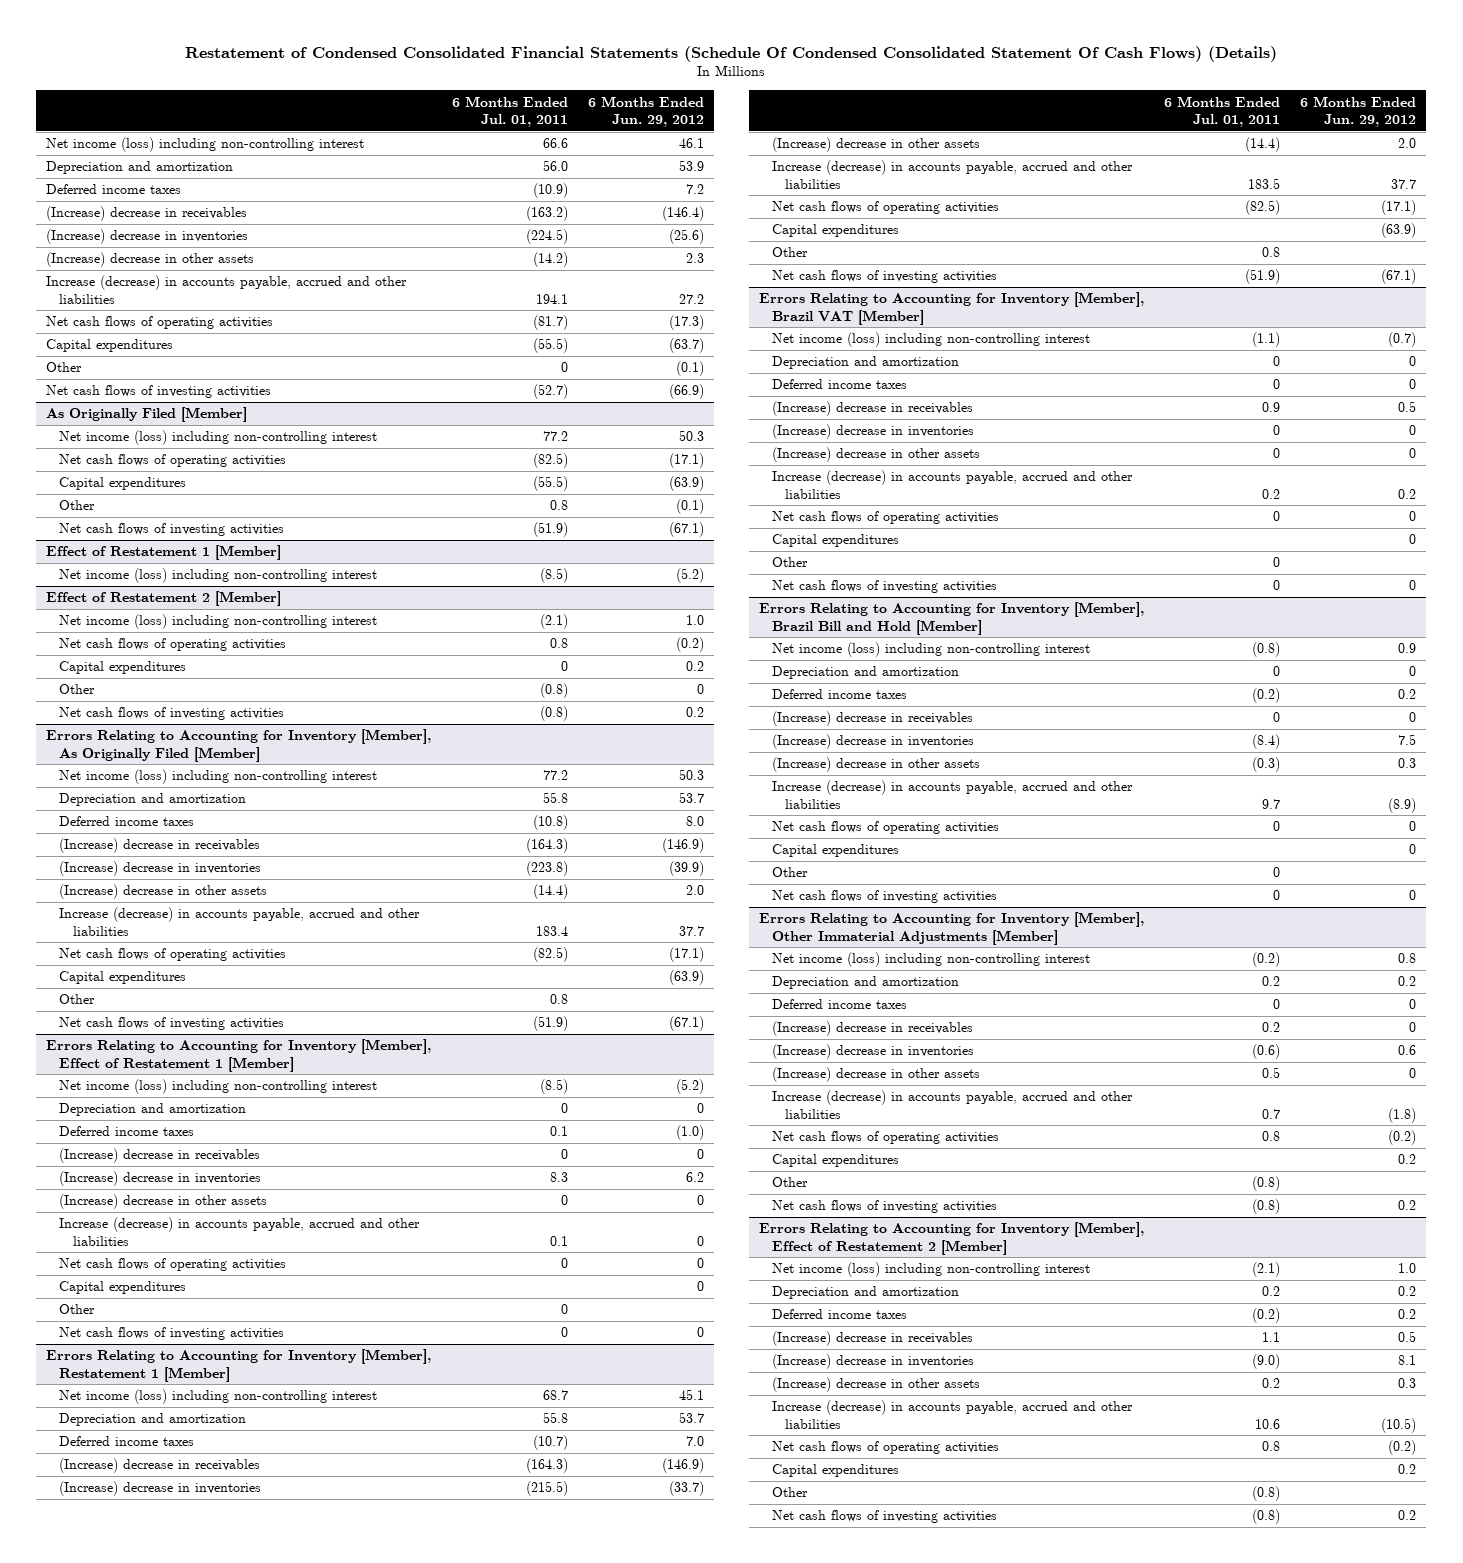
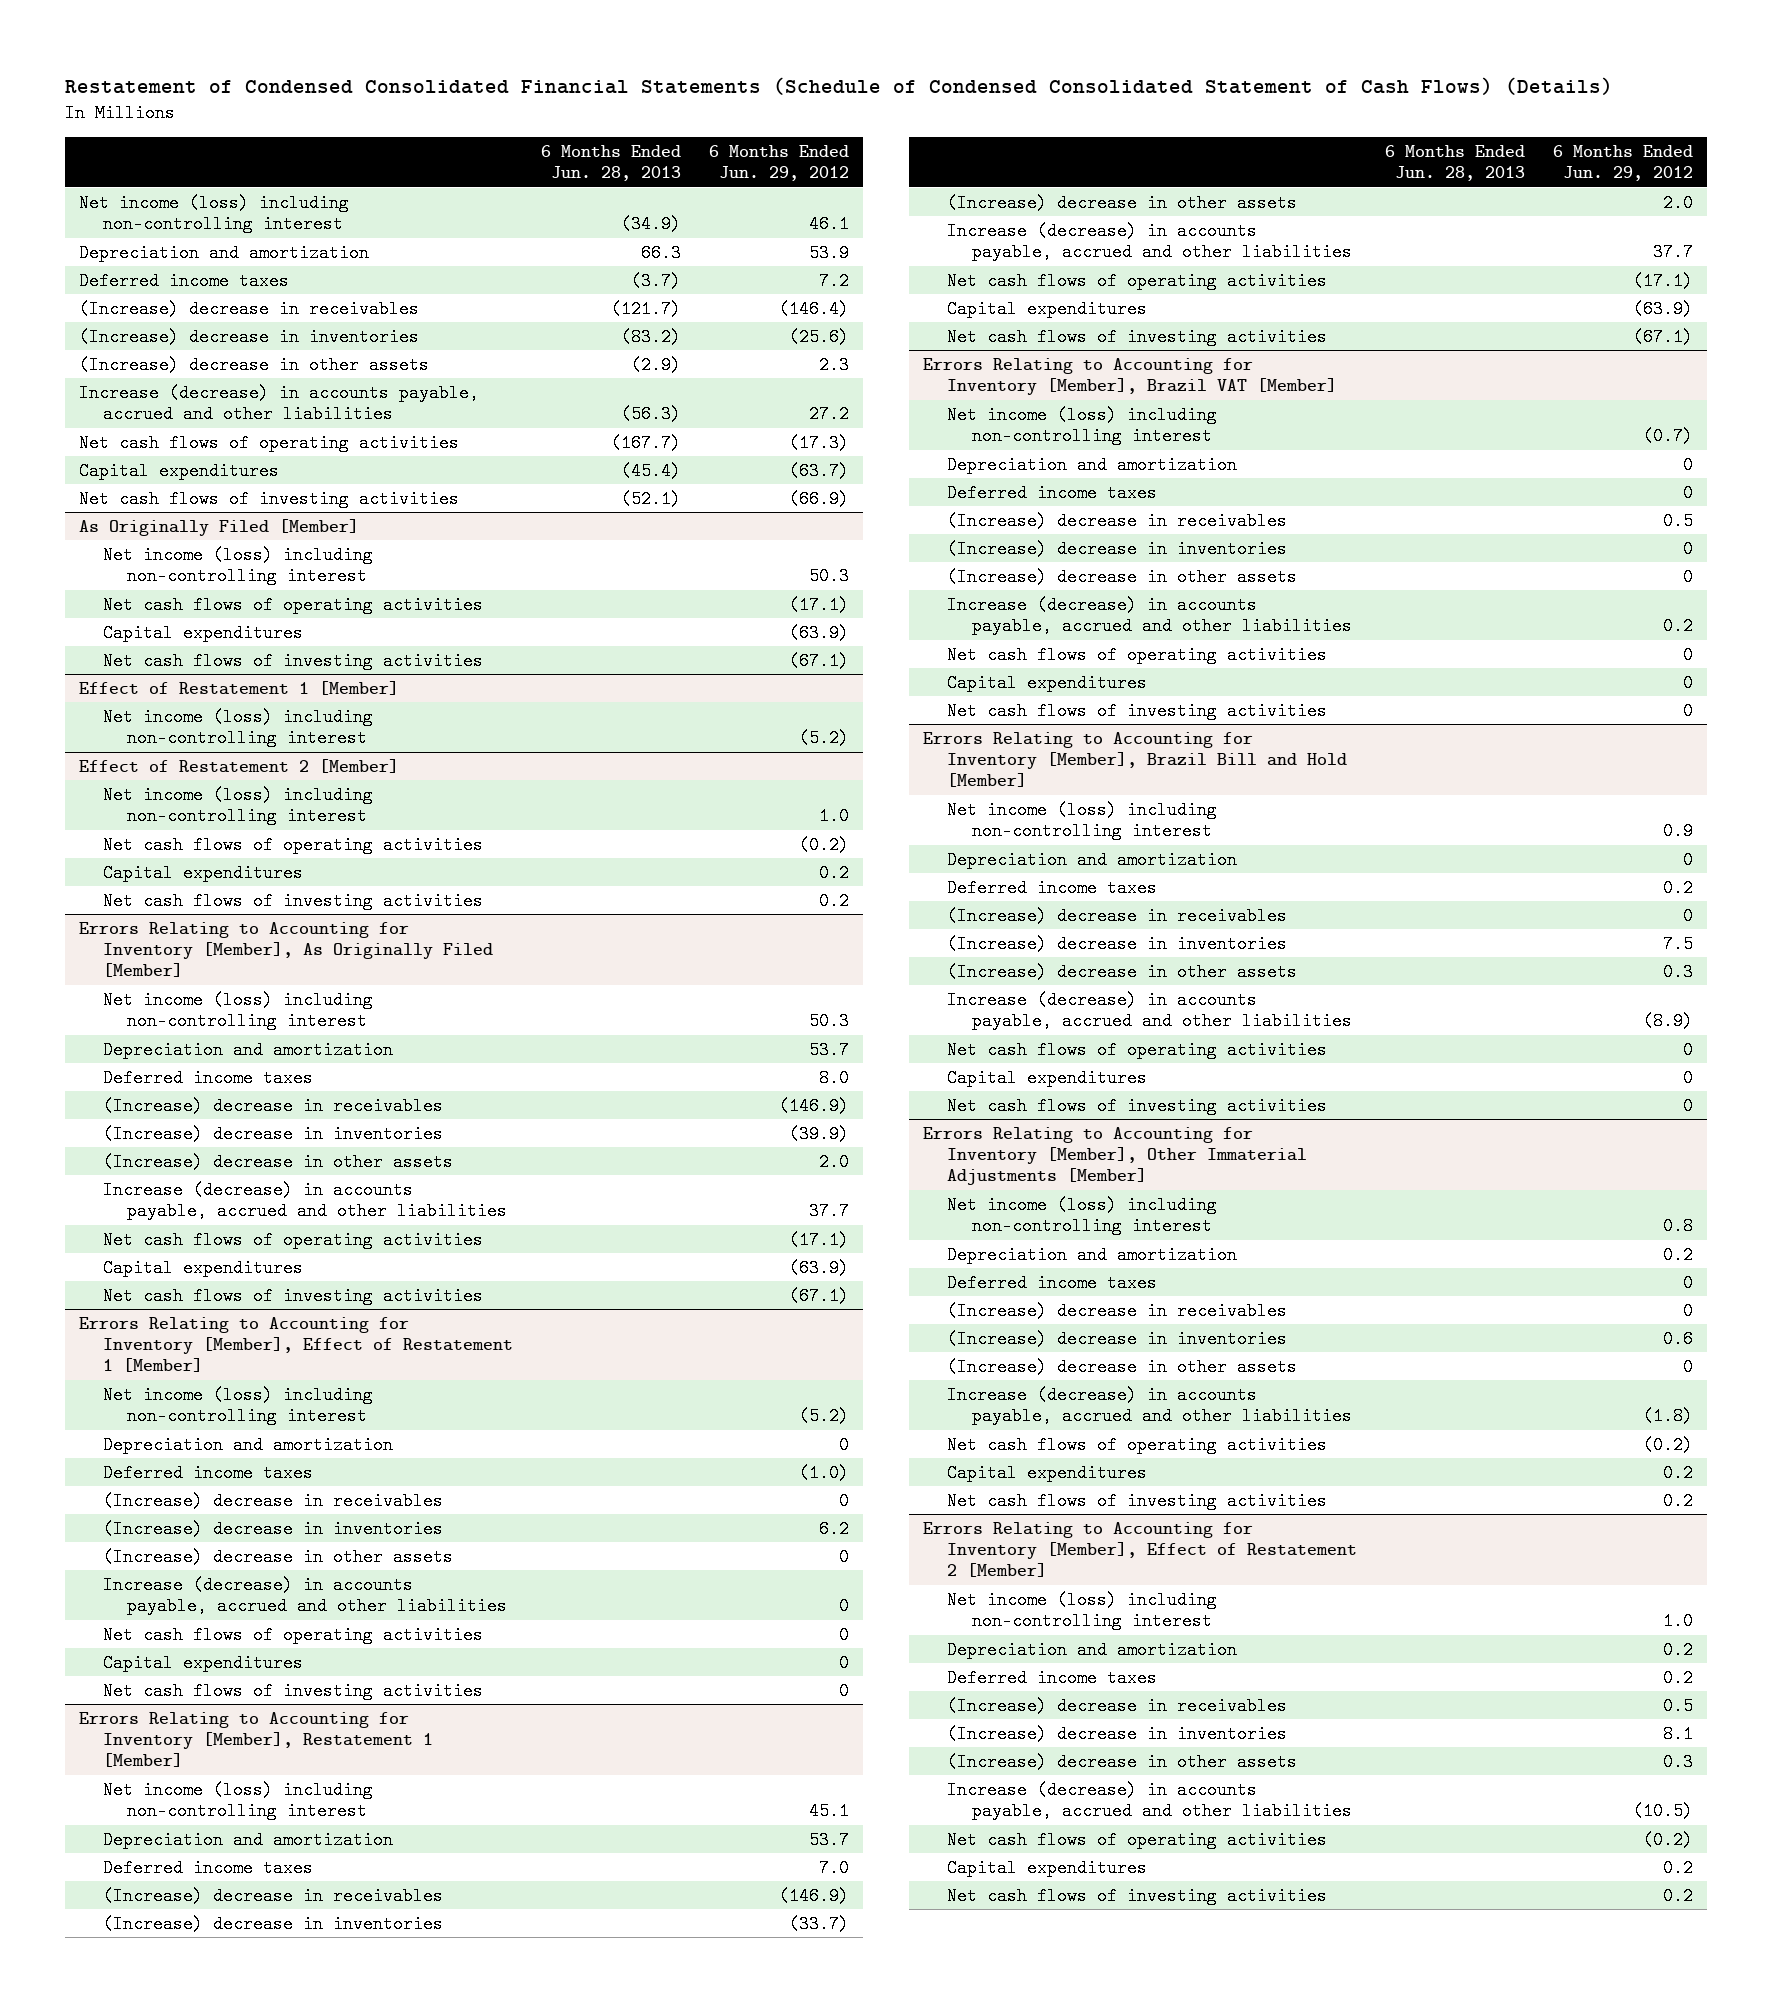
[185,45,1278,62] Restatement of Condensed Consolidated Financial Statements (Schedule Of Condensed Consolidated Statement Of Cash Flows) (Details) -> [64,77,1613,96] Restatement of Condensed Consolidated Financial Statements (Schedule of Condensed Consolidated Statement of Cash Flows) (Details)
[451,95,568,127] 6 Months Ended Jul. 01, 2011 -> none
none -> [540,144,681,182] 6 Months Ended Jun. 28, 2013
[46,362,83,373] Other -> none
[59,500,96,511] Other -> none
[59,684,96,695] Other -> none
[59,994,96,1005] Other -> none
[59,1304,96,1315] Other -> none
[771,247,808,258] Other -> none
[771,557,808,568] Other -> none
[771,867,808,878] Other -> none
[771,1177,808,1188] Other -> none
[771,1487,808,1498] Other -> none

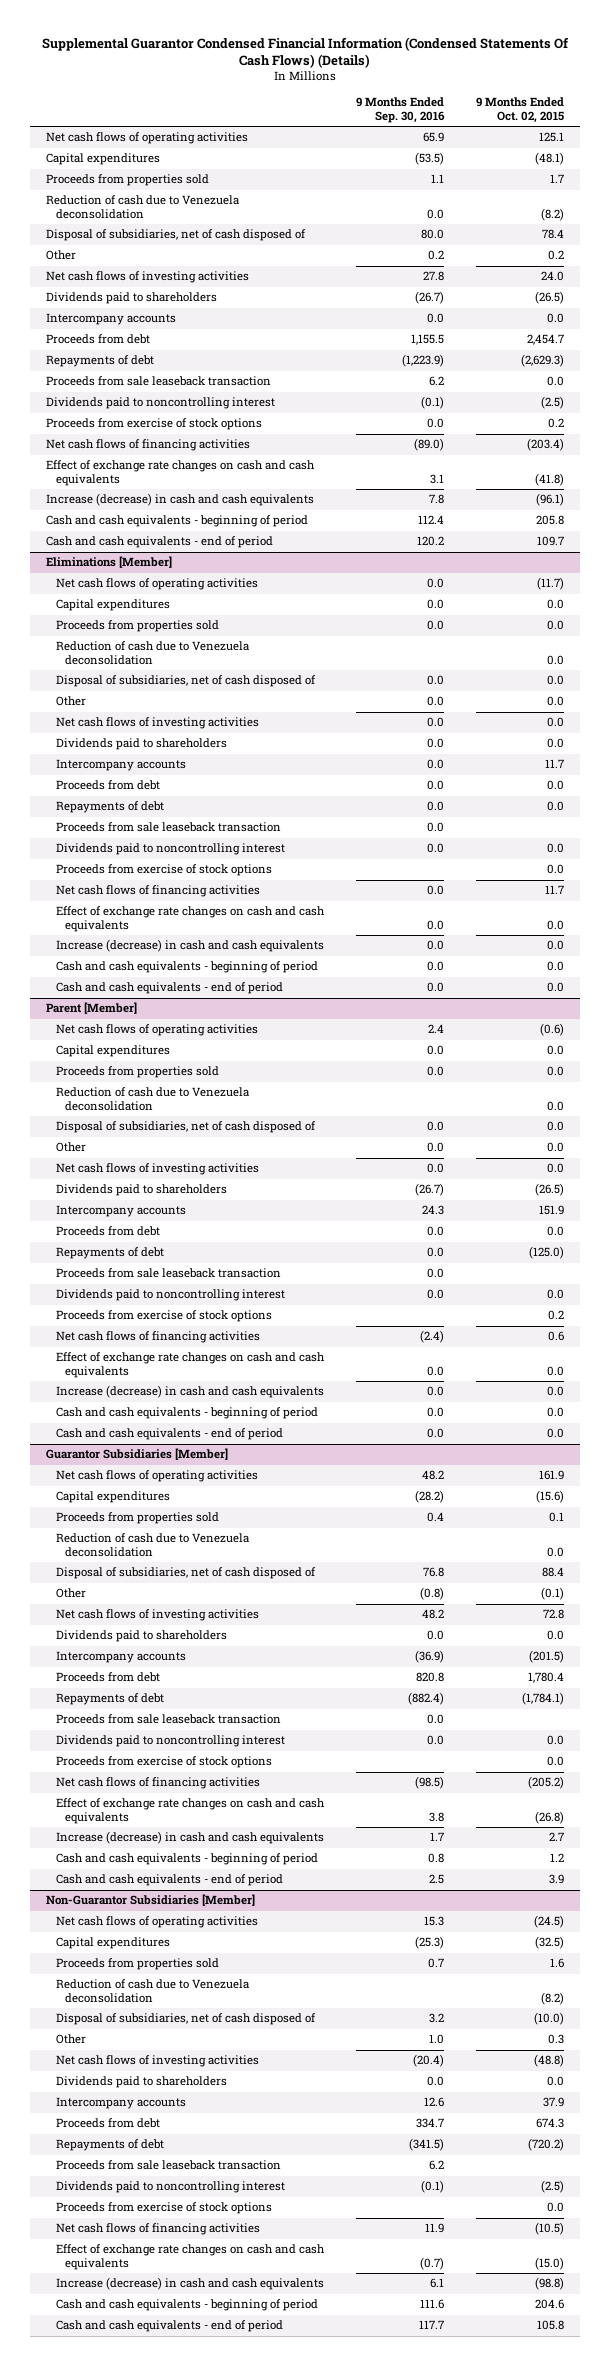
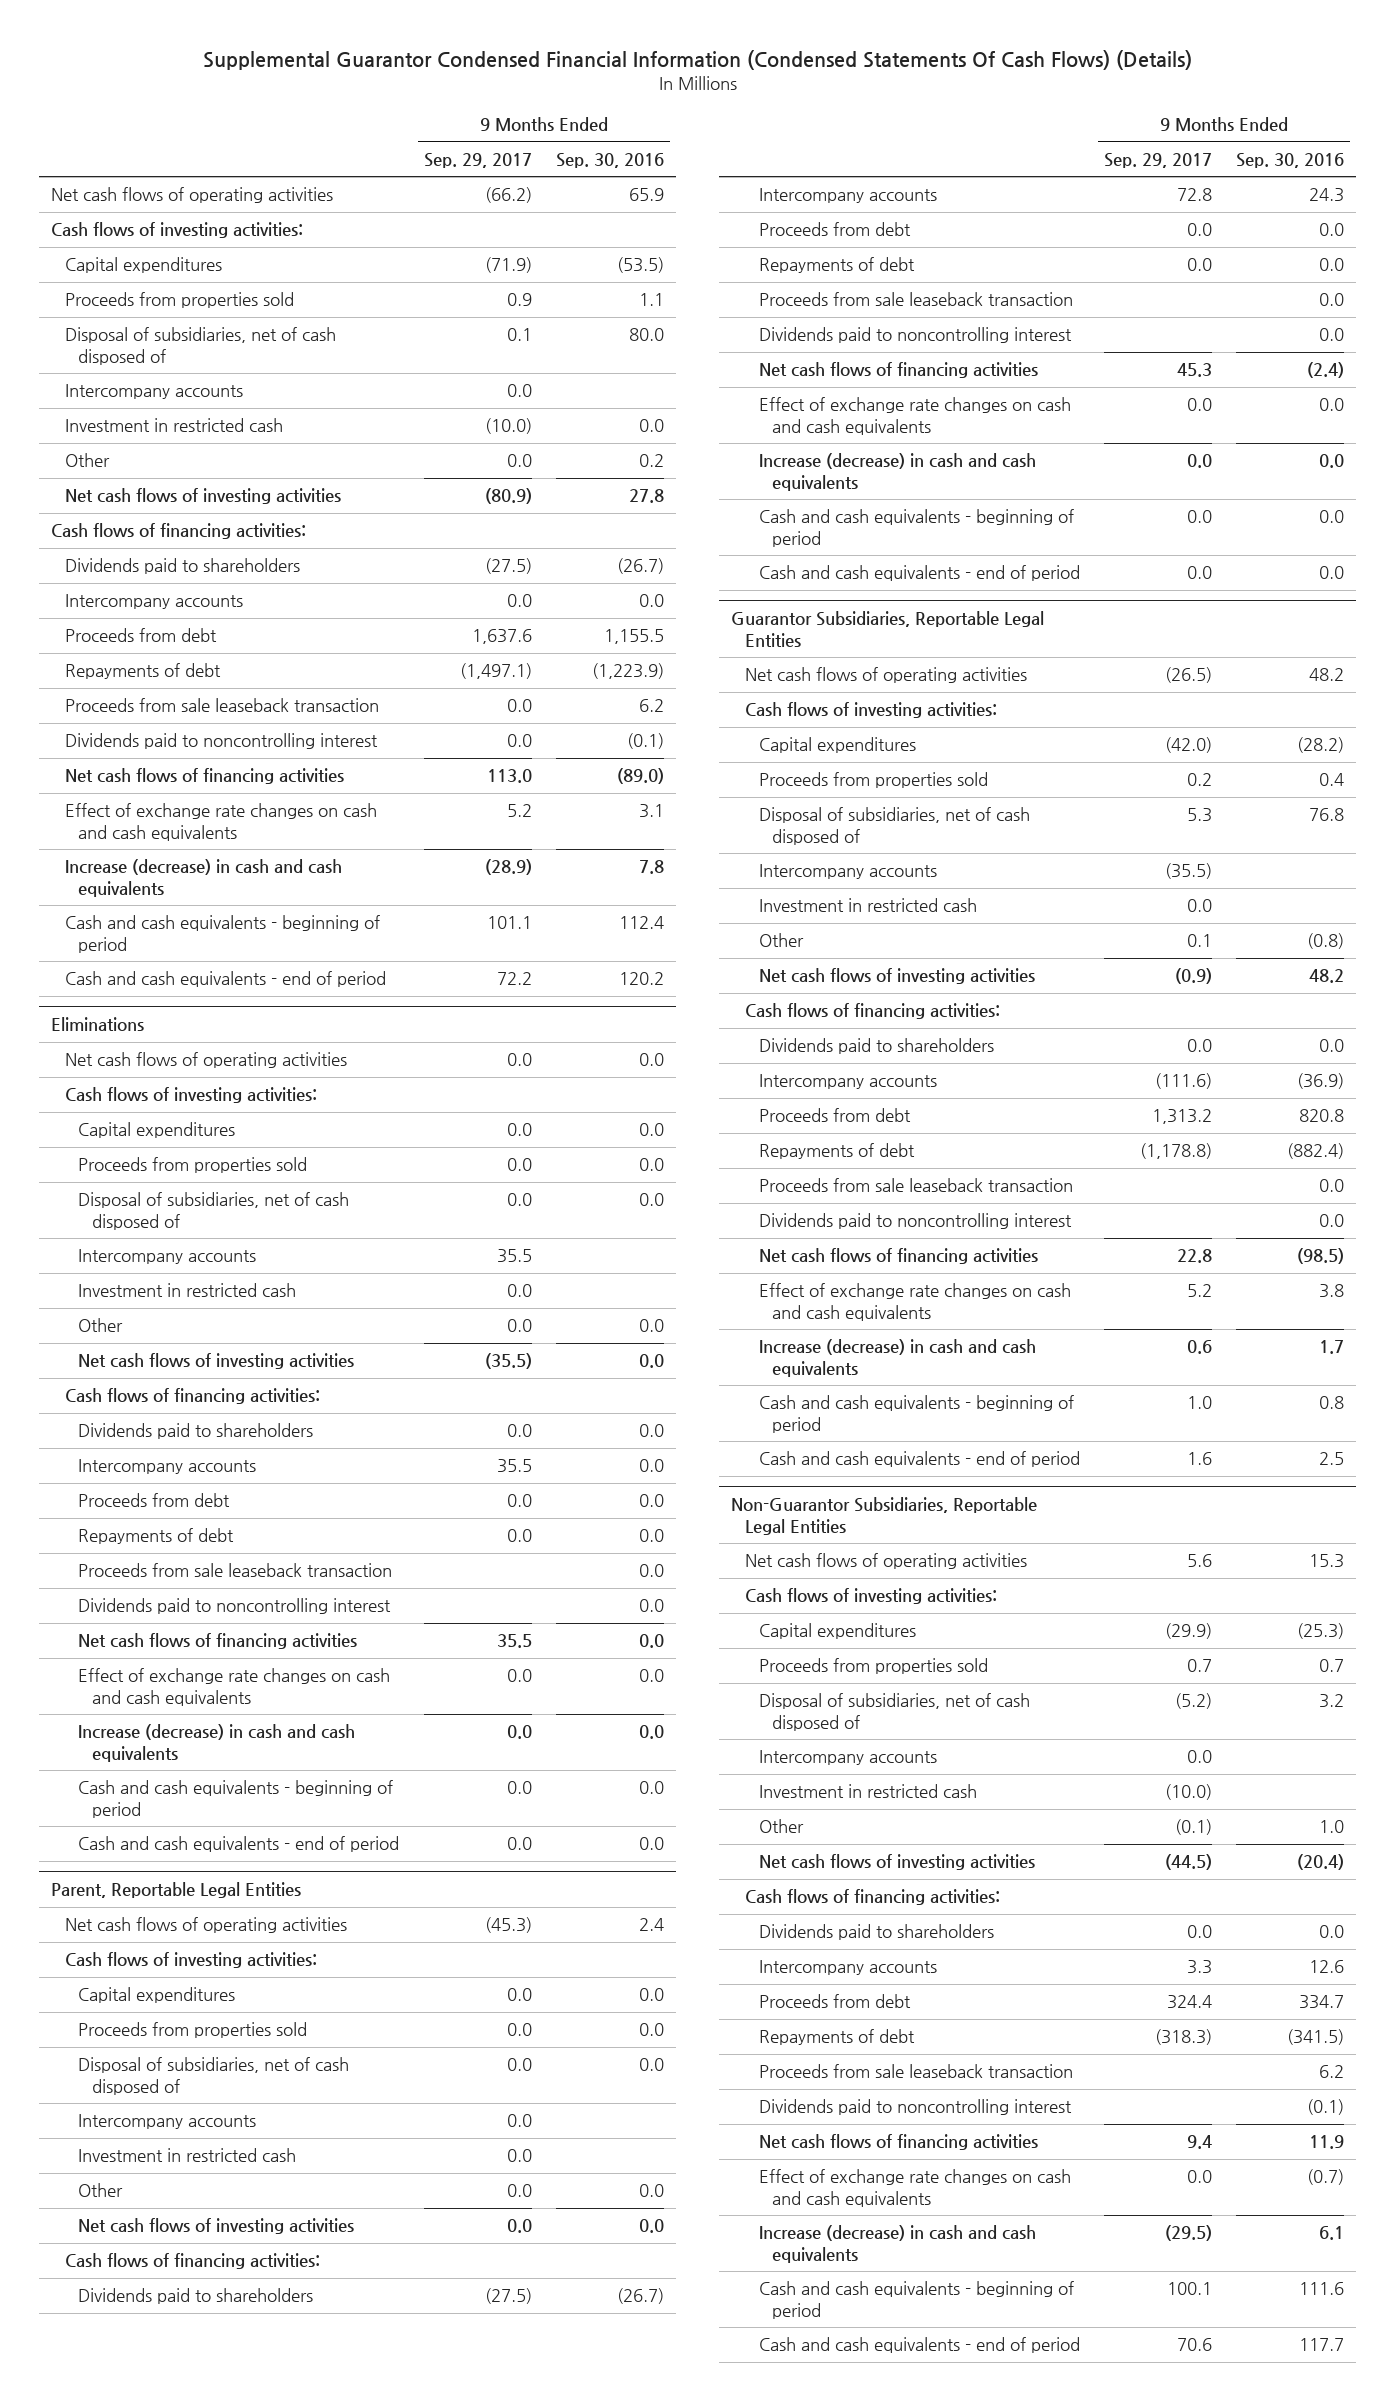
[475,96,564,123] 9 Months Ended Oct. 02, 2015 -> none
none -> [423,152,532,168] Sep. 29, 2017
none -> [51,222,304,239] Cash flows of investing activities:
[45,195,239,220] Reduction of cash due to Venezuela deconsolidation -> none
none -> [64,384,243,400] Intercompany accounts
none -> [64,418,283,433] Investment in restricted cash
none -> [51,523,307,540] Cash flows of financing activities:
[45,418,262,431] Proceeds from exercise of stock options -> none
[45,556,172,569] Eliminations [Member] -> [51,1017,145,1032] Eliminations
none -> [64,1087,317,1104] Cash flows of investing activities:
[55,641,249,666] Reduction of cash due to Venezuela deconsolidation -> none
none -> [78,1249,257,1265] Intercompany accounts
none -> [78,1283,297,1298] Investment in restricted cash
none -> [64,1388,320,1405] Cash flows of financing activities:
[55,864,272,877] Proceeds from exercise of stock options -> none
[45,1002,137,1015] Parent [Member] -> none
none -> [51,1882,302,1899] Parent, Reportable Legal Entities
none -> [64,1952,317,1969] Cash flows of investing activities:
[55,1087,249,1112] Reduction of cash due to Venezuela deconsolidation -> none
none -> [78,2114,257,2130] Intercompany accounts
none -> [78,2148,297,2163] Investment in restricted cash
none -> [64,2253,320,2270] Cash flows of financing activities:
[55,1310,272,1323] Proceeds from exercise of stock options -> none
[45,1448,228,1461] Guarantor Subsidiaries [Member] -> none
none -> [731,611,1045,647] Guarantor Subsidiaries, Reportable Legal Entities
none -> [744,702,997,719] Cash flows of investing activities:
[55,1533,249,1558] Reduction of cash due to Venezuela deconsolidation -> none
none -> [758,864,937,880] Intercompany accounts
none -> [758,898,977,913] Investment in restricted cash
none -> [744,1003,1000,1020] Cash flows of financing activities:
[55,1756,272,1769] Proceeds from exercise of stock options -> none
[45,1894,255,1907] Non-Guarantor Subsidiaries [Member] -> none
none -> [731,1497,1038,1535] Non-Guarantor Subsidiaries, Reportable Legal Entities
none -> [744,1588,997,1605] Cash flows of investing activities:
[55,1979,249,2004] Reduction of cash due to Venezuela deconsolidation -> none
none -> [758,1750,937,1766] Intercompany accounts
none -> [758,1784,977,1799] Investment in restricted cash
none -> [744,1889,1000,1906] Cash flows of financing activities:
[55,2202,272,2215] Proceeds from exercise of stock options -> none

